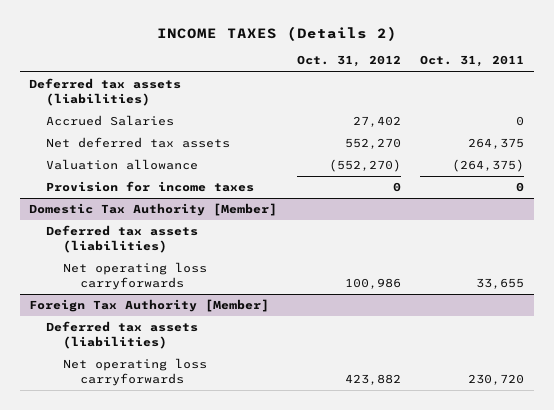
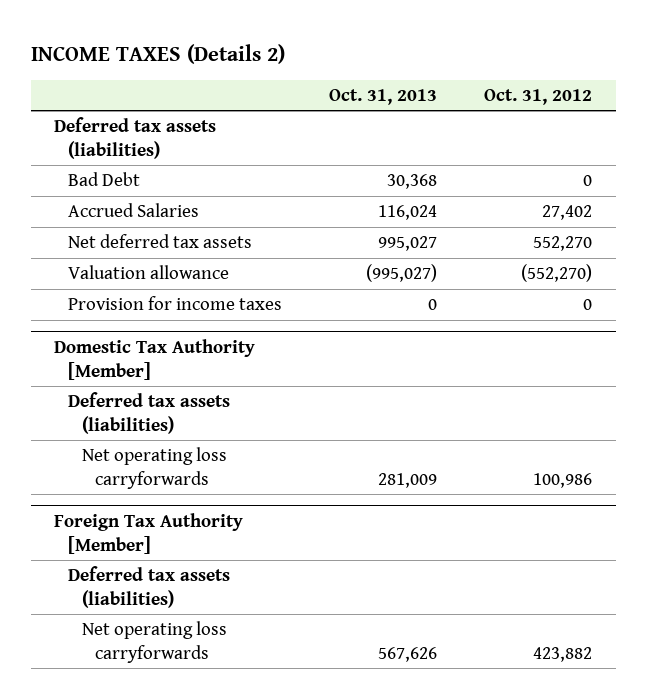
[420,55,525,68] Oct. 31, 2011 -> none
none -> [329,89,438,106] Oct. 31, 2013
none -> [68,172,141,187] Bad Debt

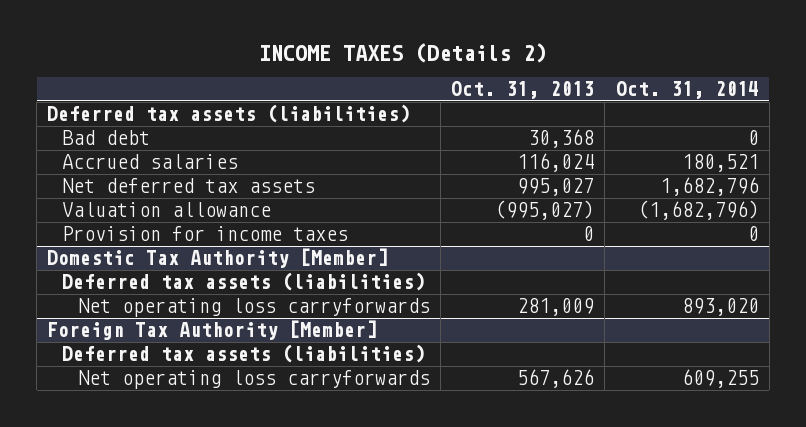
[484,89,593,106] Oct. 31, 2012 -> none
none -> [615,81,759,100] Oct. 31, 2014
[68,172,141,187] Bad Debt -> [62,130,151,146] Bad debt
[68,203,200,218] Accrued Salaries -> [62,154,239,170] Accrued salaries

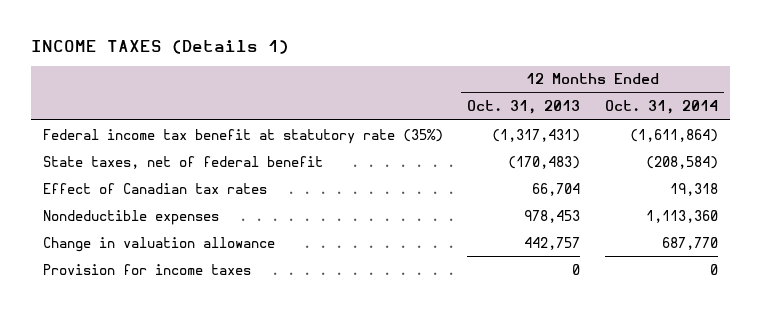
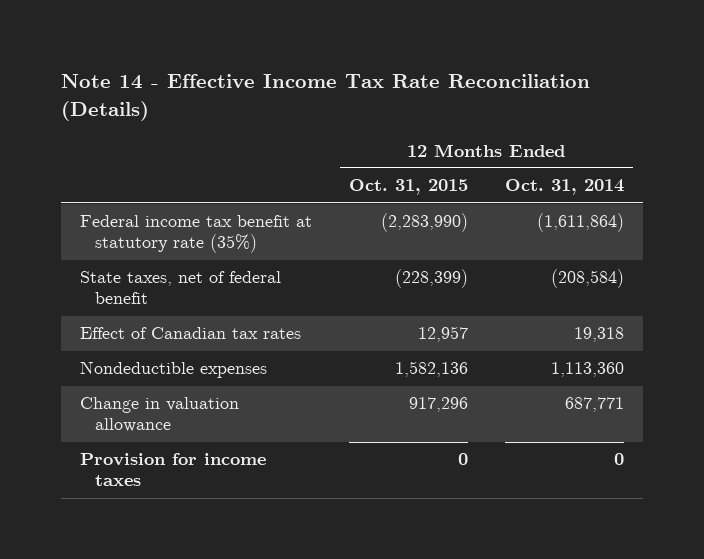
[31,40,290,55] INCOME TAXES (Details 1) -> [61,74,591,121] Note 14 - Effective Income Tax Rate Reconciliation (Details)
[467,100,581,115] Oct. 31, 2013 -> none
none -> [348,179,468,196] Oct. 31, 2015
[661,236,718,250] 687,770 -> [564,397,624,413] 687,771

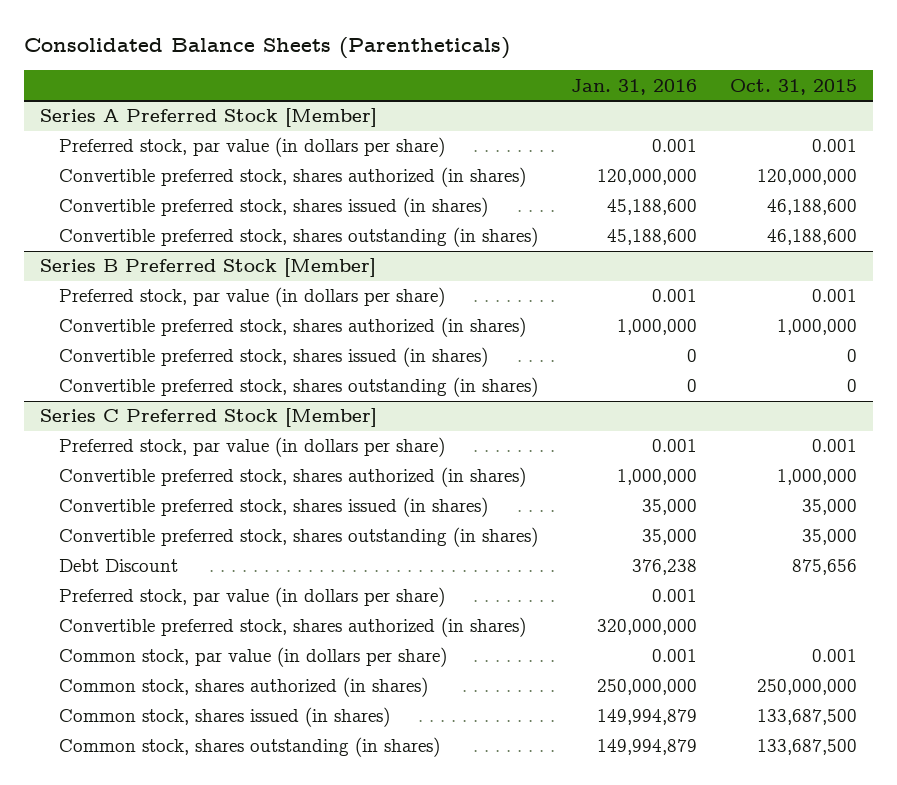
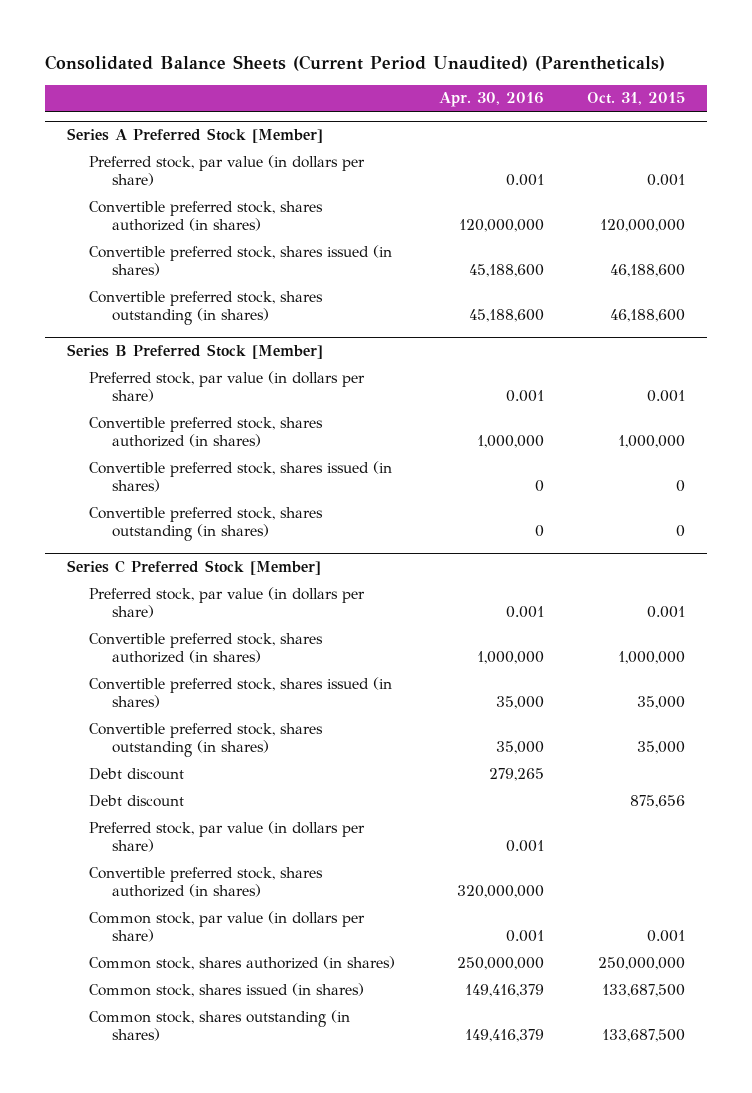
[23,37,510,60] Consolidated Balance Sheets (Parentheticals) -> [45,55,666,72] Consolidated Balance Sheets (Current Period Unaudited) (Parentheticals)
[571,78,698,95] Jan. 31, 2016 -> none
none -> [438,92,544,108] Apr. 30, 2016
none -> [89,767,185,780] Debt discount
[59,559,179,573] Debt Discount -> [89,794,185,807] Debt discount

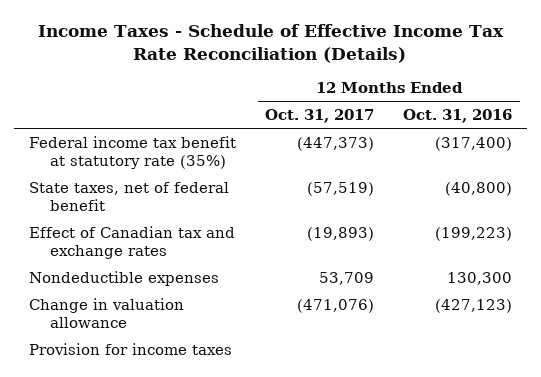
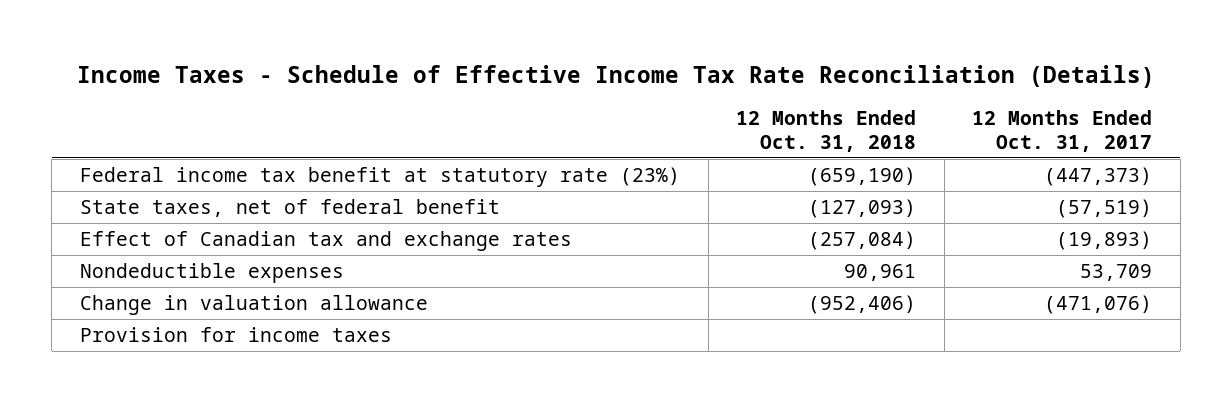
[403,109,513,124] Oct. 31, 2016 -> none
none -> [736,110,917,152] 12 Months Ended Oct. 31, 2018
[28,135,236,169] Federal income tax benefit at statutory rate (35%) -> [80,167,681,188] Federal income tax benefit at statutory rate (23%)

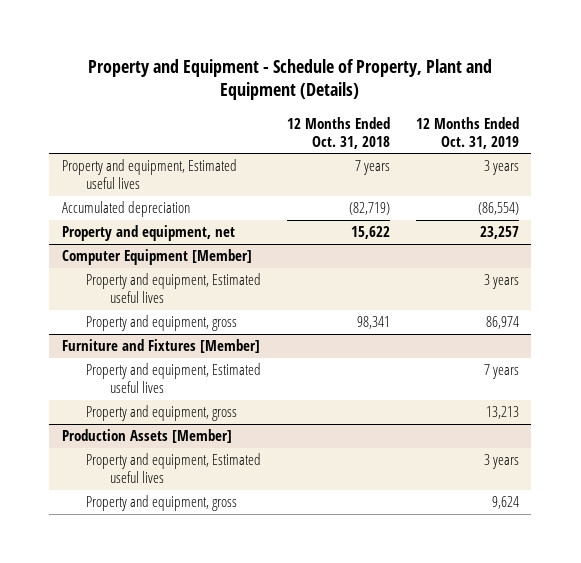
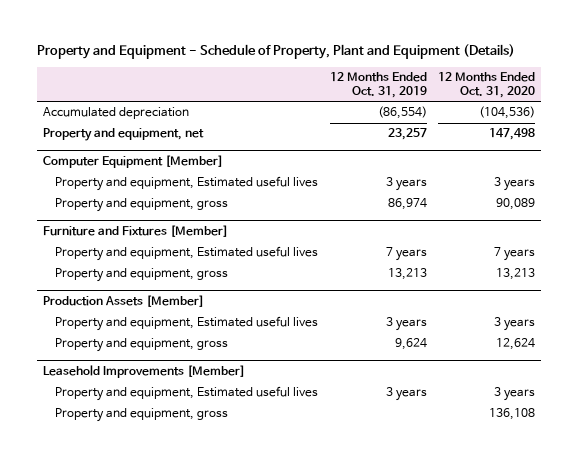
[286,116,390,149] 12 Months Ended Oct. 31, 2018 -> none
none -> [438,72,536,98] 12 Months Ended Oct. 31, 2020
[62,159,238,190] Property and equipment, Estimated useful lives -> none
none -> [43,365,246,379] Leasehold Improvements [Member]
none -> [54,386,318,402] Property and equipment, Estimated useful lives
none -> [54,408,228,423] Property and equipment, gross

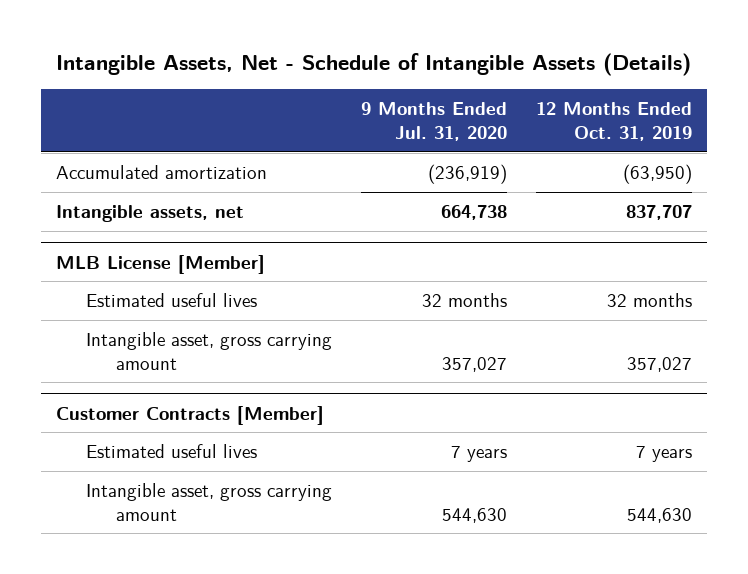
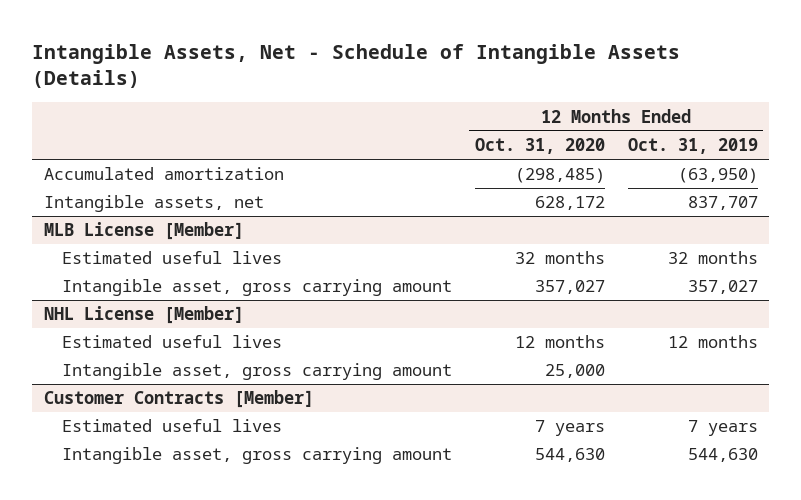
[360,102,507,141] 9 Months Ended Jul. 31, 2020 -> none
none -> [474,138,605,155] Oct. 31, 2020
none -> [43,306,244,325] NHL License [Member]
none -> [61,335,282,349] Estimated useful lives
none -> [61,363,452,381] Intangible asset, gross carrying amount

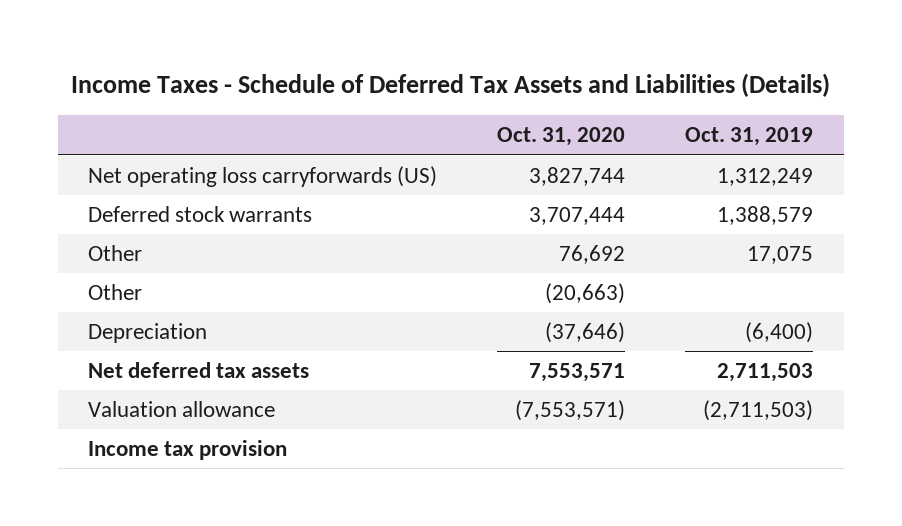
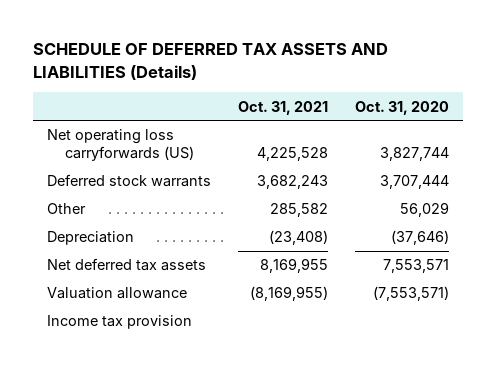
[70,72,830,97] Income Taxes - Schedule of Deferred Tax Assets and Liabilities (Details) -> [33,43,389,80] SCHEDULE OF DEFERRED TAX ASSETS AND LIABILITIES (Details)
[685,127,814,147] Oct. 31, 2019 -> none
none -> [238,100,329,115] Oct. 31, 2021
[88,283,143,300] Other -> none
[559,244,626,264] 76,692 -> [400,202,450,218] 56,029

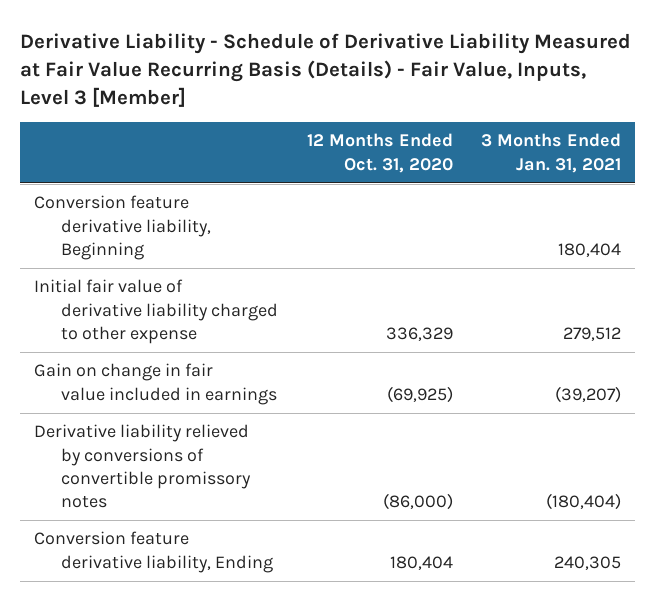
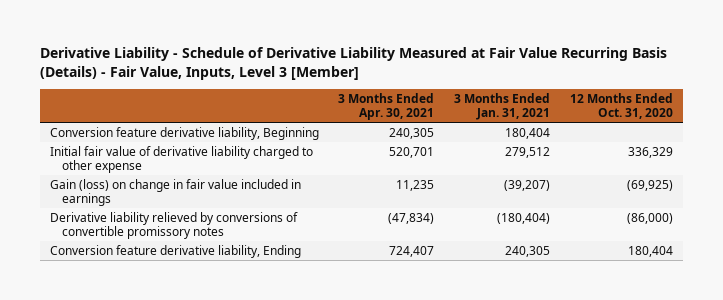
none -> [338,92,435,120] 3 Months Ended Apr. 30, 2021
[34,363,278,405] Gain on change in fair value included in earnings -> [49,178,301,207] Gain (loss) on change in fair value included in earnings

